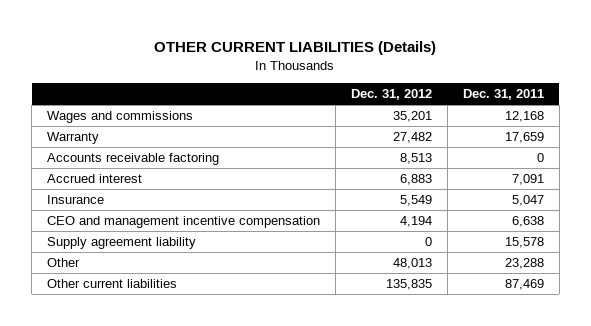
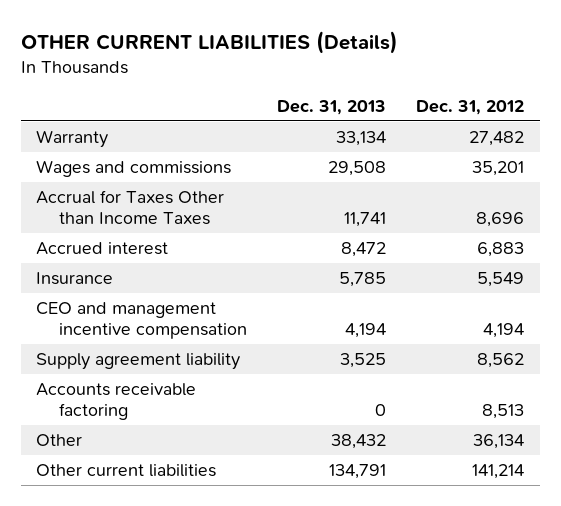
[462,89,544,101] Dec. 31, 2011 -> none
none -> [276,100,386,116] Dec. 31, 2013
[47,110,194,123] Wages and commissions -> [36,159,232,177] Wages and commissions
none -> [36,189,225,226] Accrual for Taxes Other than Income Taxes
[424,236,432,246] 0 -> [477,352,525,368] 8,562
[47,152,220,165] Accounts receivable factoring -> [36,382,197,421] Accounts receivable factoring
[392,257,432,269] 48,013 -> [473,433,525,449] 36,134
[385,278,432,290] 135,835 -> [472,463,525,479] 141,214

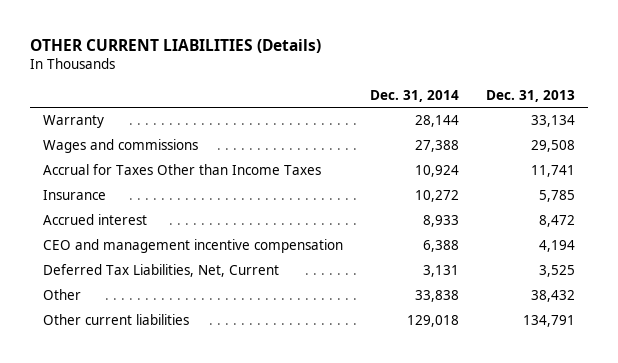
[416,100,525,116] Dec. 31, 2012 -> none
none -> [369,89,459,102] Dec. 31, 2014
[36,241,169,255] Accrued interest -> [43,214,148,226] Accrued interest
[36,382,197,421] Accounts receivable factoring -> none
[36,352,241,370] Supply agreement liability -> [43,264,280,278] Deferred Tax Liabilities, Net, Current

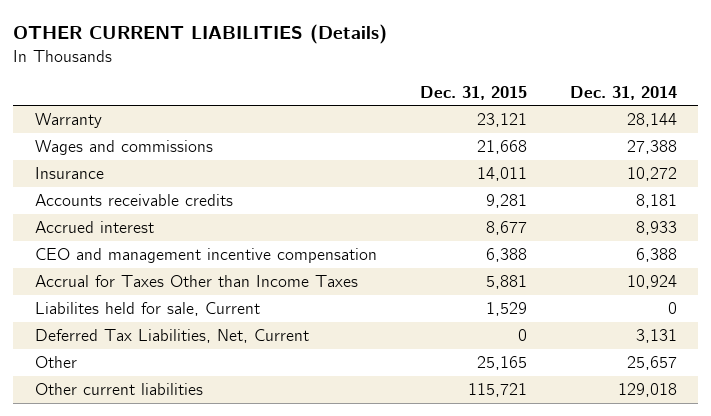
[485,89,575,102] Dec. 31, 2013 -> none
none -> [419,85,527,100] Dec. 31, 2015
none -> [34,194,233,207] Accounts receivable credits
[43,164,322,176] Accrual for Taxes Other than Income Taxes -> [34,275,358,288] Accrual for Taxes Other than Income Taxes
none -> [34,302,260,317] Liabilites held for sale, Current
[414,290,459,303] 33,838 -> [626,356,677,371] 25,657

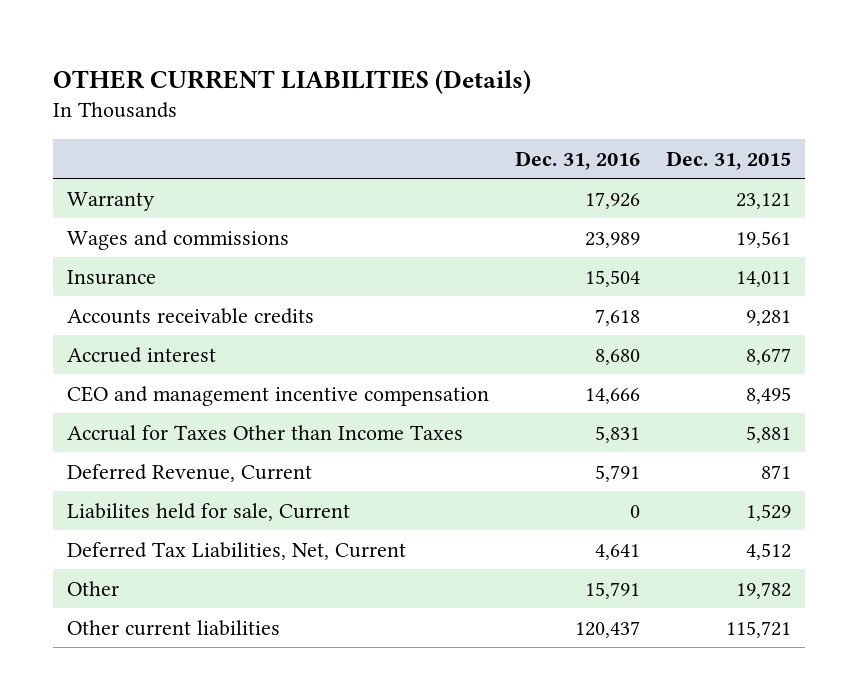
[569,85,677,100] Dec. 31, 2014 -> none
none -> [514,150,640,170] Dec. 31, 2016
[476,140,527,155] 21,668 -> [736,230,792,248] 19,561
[485,248,527,263] 6,388 -> [746,386,792,404] 8,495
none -> [66,463,312,482] Deferred Revenue, Current
[517,329,527,342] 0 -> [746,542,792,560] 4,512
[476,356,527,371] 25,165 -> [736,581,792,599] 19,782

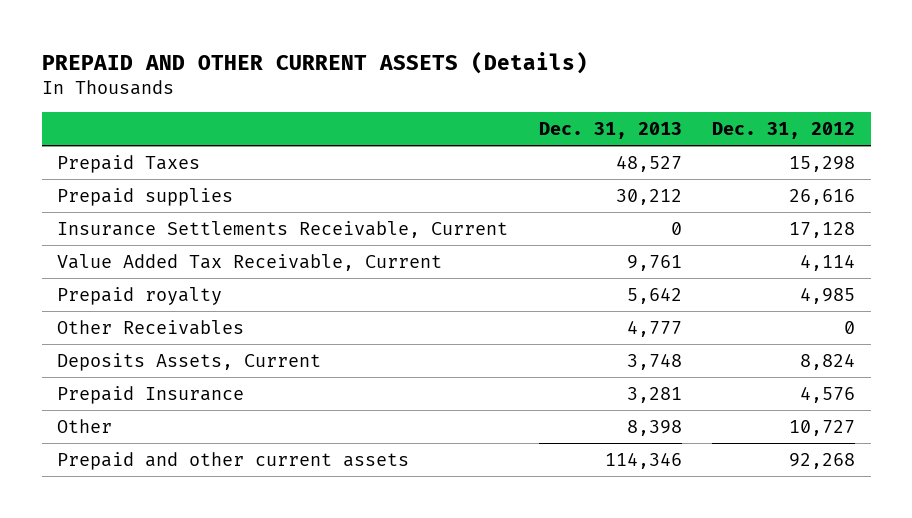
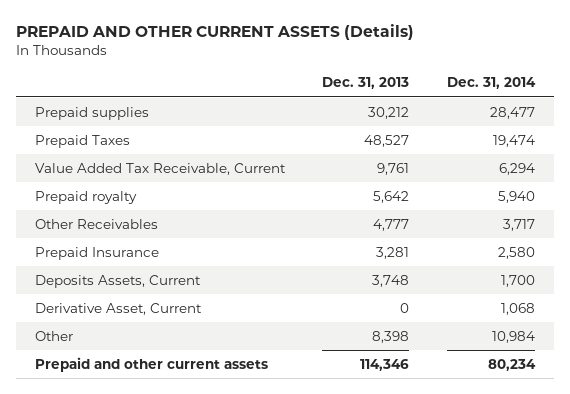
[712,121,856,139] Dec. 31, 2012 -> none
none -> [447,77,537,90] Dec. 31, 2014
[57,220,509,238] Insurance Settlements Receivable, Current -> none
[57,154,201,173] Prepaid Taxes -> [34,134,130,148] Prepaid Taxes
[57,352,322,371] Deposits Assets, Current -> [34,274,201,288] Deposits Assets, Current
none -> [34,302,202,315] Derivative Asset, Current

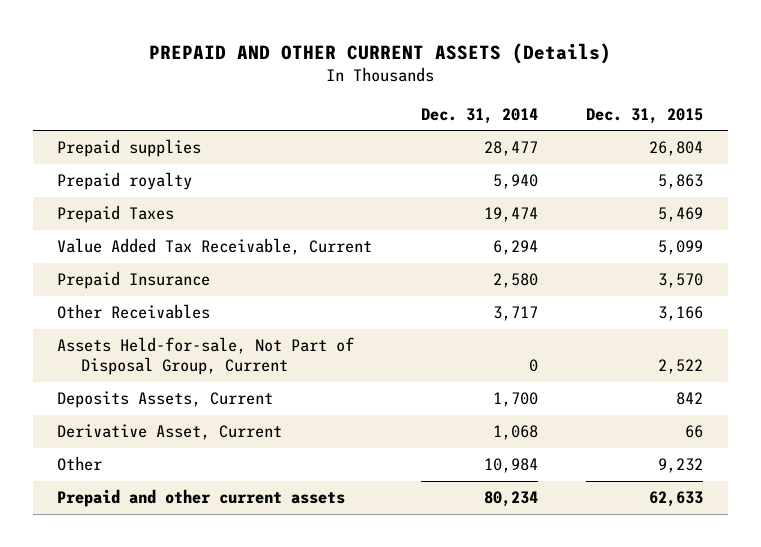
[322,77,410,90] Dec. 31, 2013 -> none
none -> [586,107,704,124] Dec. 31, 2015
[34,190,137,204] Prepaid royalty -> [57,172,193,191] Prepaid royalty
[34,218,158,229] Other Receivables -> [57,304,211,320] Other Receivables
none -> [57,337,355,376] Assets Held-for-sale, Not Part of Disposal Group, Current

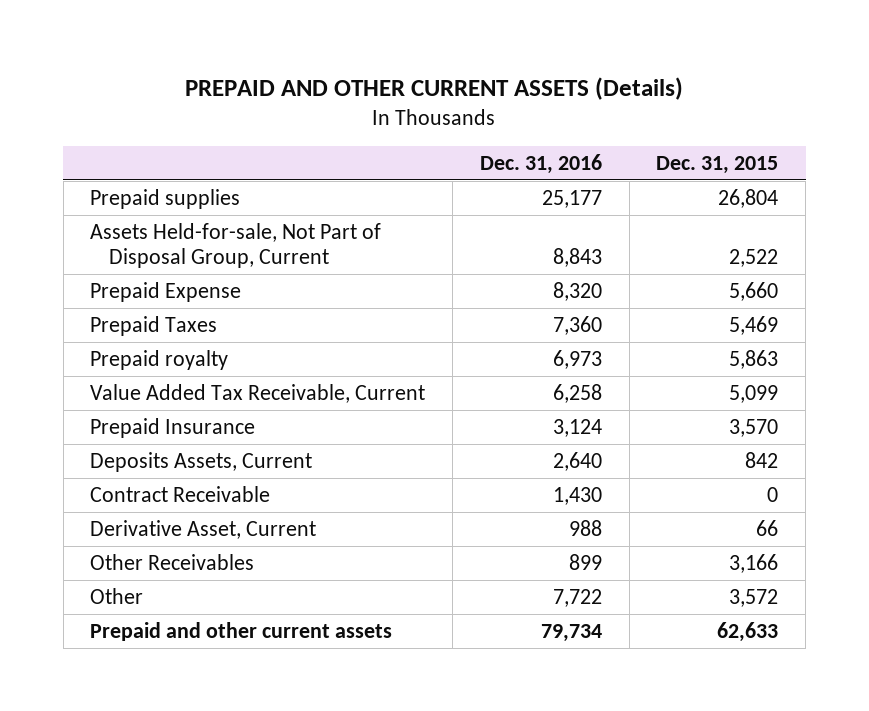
[420,107,538,124] Dec. 31, 2014 -> none
none -> [479,153,602,174] Dec. 31, 2016
[57,337,355,376] Assets Held-for-sale, Not Part of Disposal Group, Current -> [90,222,382,269] Assets Held-for-sale, Not Part of Disposal Group, Current
none -> [90,281,242,302] Prepaid Expense
[57,172,193,191] Prepaid royalty -> [90,349,229,370] Prepaid royalty
none -> [90,485,271,502] Contract Receivable
[57,304,211,320] Other Receivables -> [90,553,255,570] Other Receivables
[658,458,704,474] 9,232 -> [729,588,779,607] 3,572

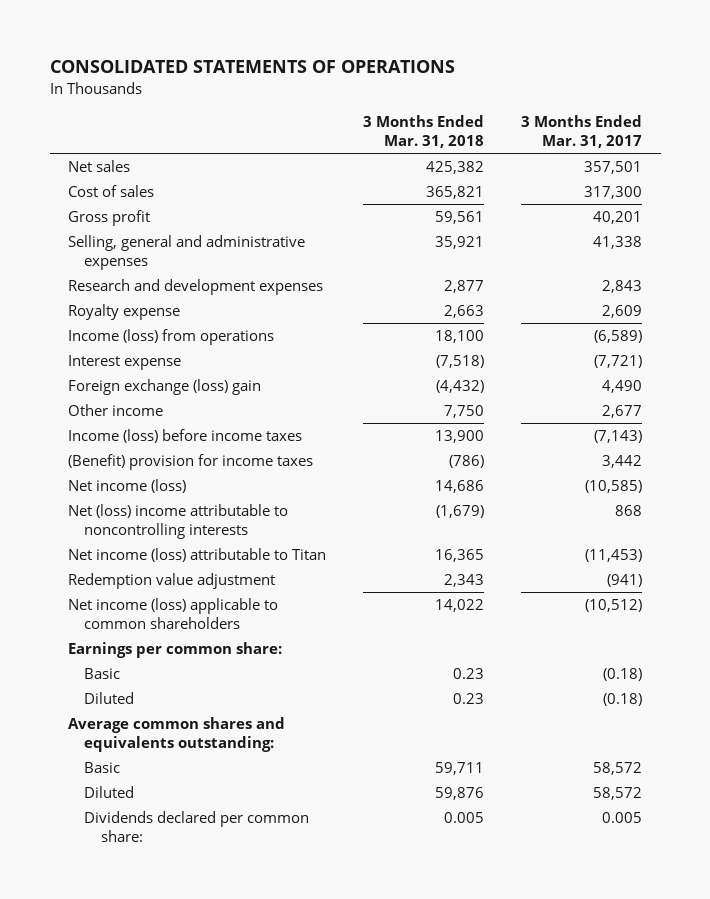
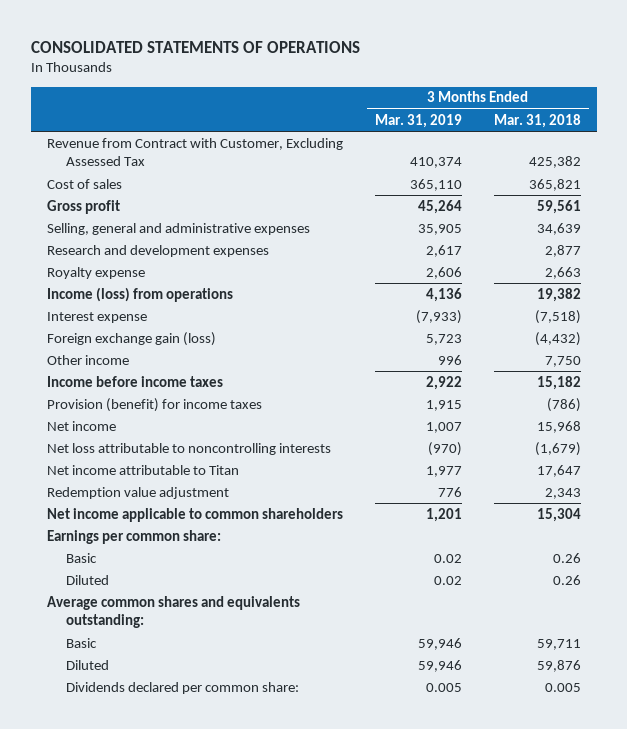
[521,115,643,148] 3 Months Ended Mar. 31, 2017 -> none
none -> [374,113,462,128] Mar. 31, 2019
[68,160,131,173] Net sales -> [46,137,343,167] Revenue from Contract with Customer, Excluding Assessed Tax
[435,236,485,250] 35,921 -> [536,222,581,235] 34,639
[435,330,485,344] 18,100 -> [536,287,581,302] 19,382
[68,379,262,396] Foreign exchange (loss) gain -> [46,331,216,346] Foreign exchange gain (loss)
[68,429,303,444] Income (loss) before income taxes -> [46,375,223,387] Income before income taxes
[435,430,485,444] 13,900 -> [536,375,581,390] 15,182
[68,454,314,471] (Benefit) provision for income taxes -> [46,397,262,412] Provision (benefit) for income taxes
[68,479,187,494] Net income (loss) -> [46,420,116,431] Net income
[435,480,485,494] 14,686 -> [536,420,581,433] 15,968
[68,504,289,539] Net (loss) income attributable to noncontrolling interests -> [46,442,331,455] Net loss attributable to noncontrolling interests
[68,548,327,563] Net income (loss) attributable to Titan -> [46,464,239,475] Net income attributable to Titan
[435,549,485,563] 16,365 -> [536,464,581,477] 17,647
[68,598,279,629] Net income (loss) applicable to common shareholders -> [46,507,343,522] Net income applicable to common shareholders
[435,599,485,613] 14,022 -> [536,507,581,522] 15,304
[453,668,485,680] 0.23 -> [552,552,581,563] 0.26
[453,693,485,705] 0.23 -> [552,574,581,585] 0.26

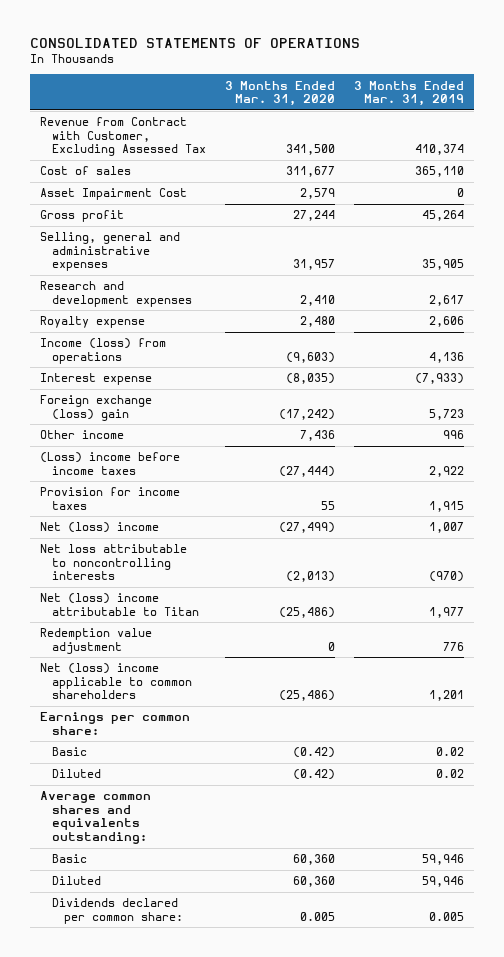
[493,113,581,128] Mar. 31, 2018 -> none
none -> [225,80,336,107] 3 Months Ended Mar. 31, 2020
none -> [39,188,187,201] Asset Impairment Cost
[46,331,216,346] Foreign exchange gain (loss) -> [39,395,152,421] Foreign exchange (loss) gain
[46,375,223,387] Income before income taxes -> [39,452,180,475] (Loss) income before income taxes
[46,397,262,412] Provision (benefit) for income taxes -> [39,487,180,510] Provision for income taxes
[46,420,116,431] Net income -> [39,522,159,534] Net (loss) income
[46,464,239,475] Net income attributable to Titan -> [39,593,199,616] Net (loss) income attributable to Titan
[46,507,343,522] Net income applicable to common shareholders -> [39,663,192,700] Net (loss) income applicable to common shareholders

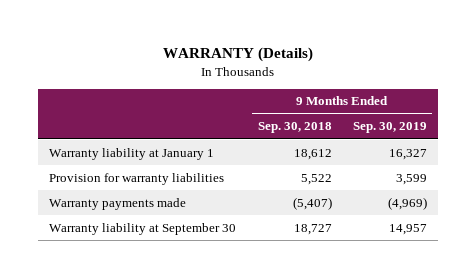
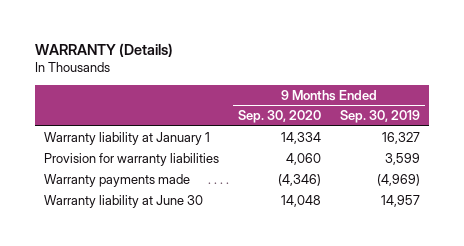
[257,122,332,134] Sep. 30, 2018 -> none
none -> [238,110,322,124] Sep. 30, 2020
[49,222,237,235] Warranty liability at September 30 -> [44,194,204,208] Warranty liability at June 30

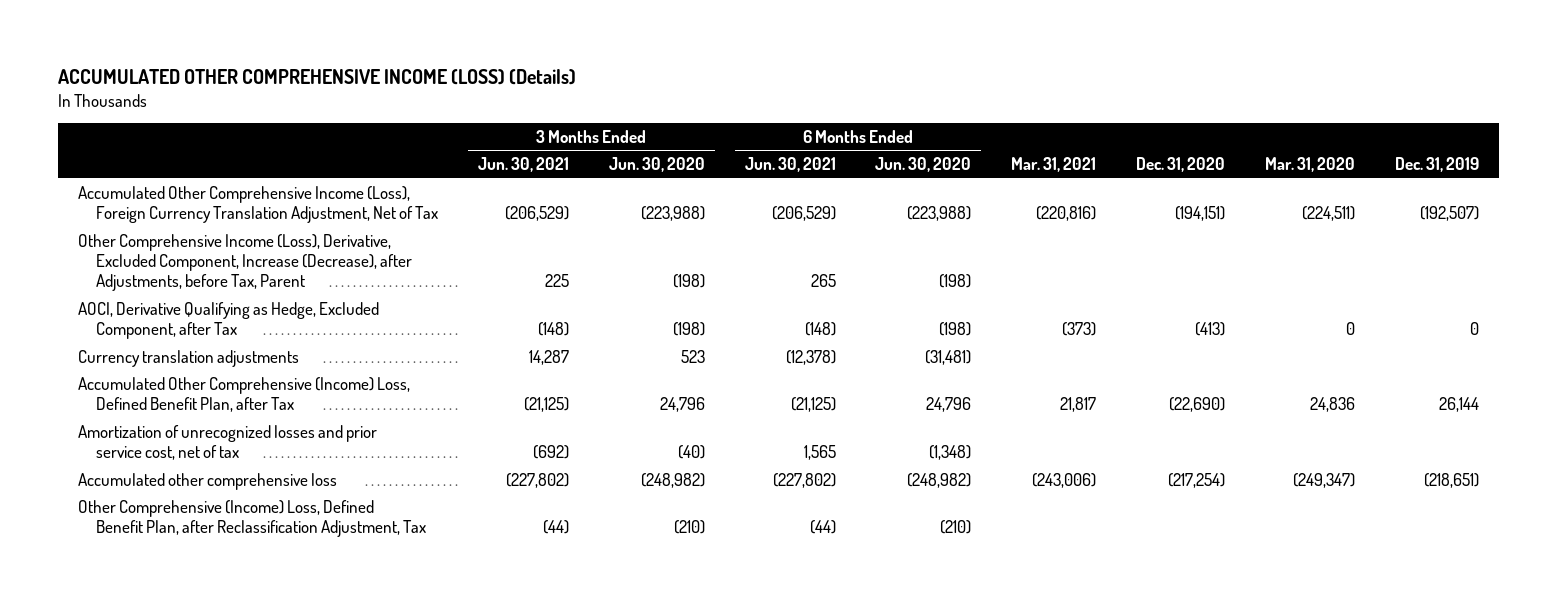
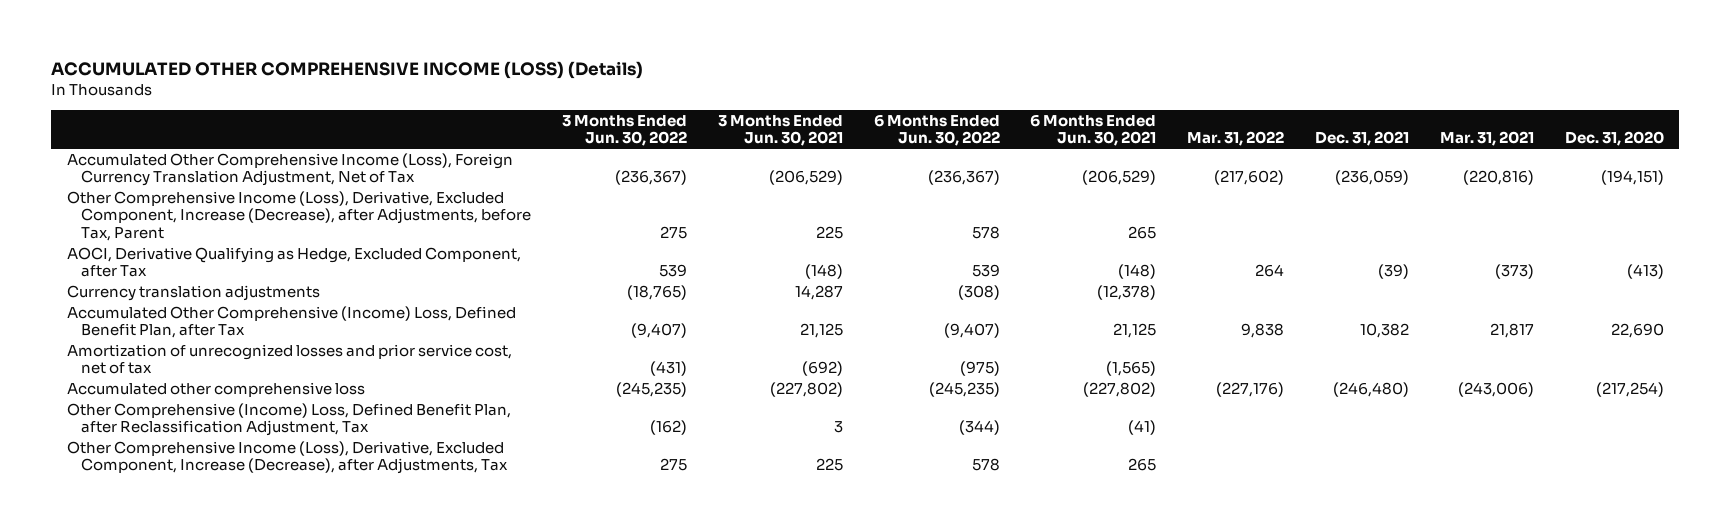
[608,157,705,173] Jun. 30, 2020 -> none
[875,157,972,173] Jun. 30, 2020 -> none
[1265,157,1356,173] Mar. 31, 2020 -> none
[1395,157,1480,173] Dec. 31, 2019 -> none
none -> [561,114,687,146] 3 Months Ended Jun. 30, 2022
none -> [873,113,1000,146] 6 Months Ended Jun. 30, 2022
none -> [1187,130,1285,146] Mar. 31, 2022
none -> [1315,130,1410,146] Dec. 31, 2021
[523,397,569,413] (21,125) -> [799,323,843,339] 21,125
[790,397,836,413] (21,125) -> [1113,323,1157,339] 21,125
[1169,397,1226,413] (22,690) -> [1610,323,1664,339] 22,690
[803,445,836,461] 1,565 -> [1106,361,1157,377] (1,565)
[542,520,569,535] (44) -> [833,421,843,434] 3
[809,520,836,535] (44) -> [1128,420,1157,436] (41)
none -> [66,440,509,475] Other Comprehensive Income (Loss), Derivative, Excluded Component, Increase (Decrease), after Adjustments, Tax

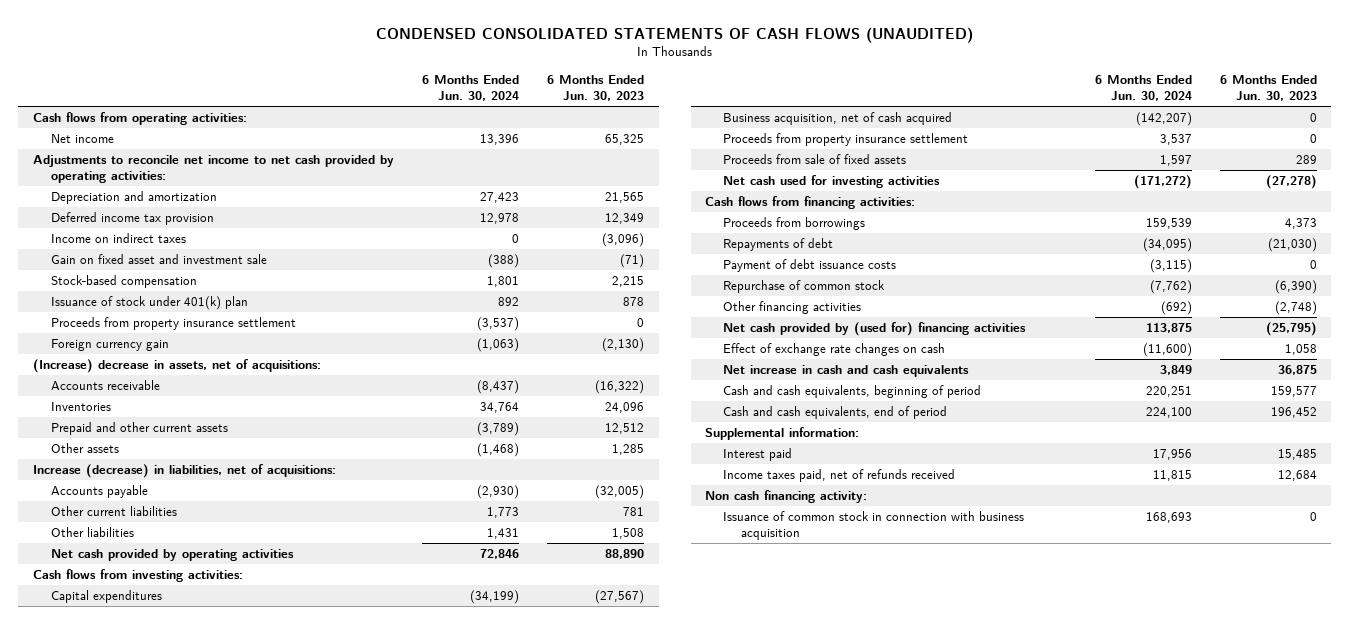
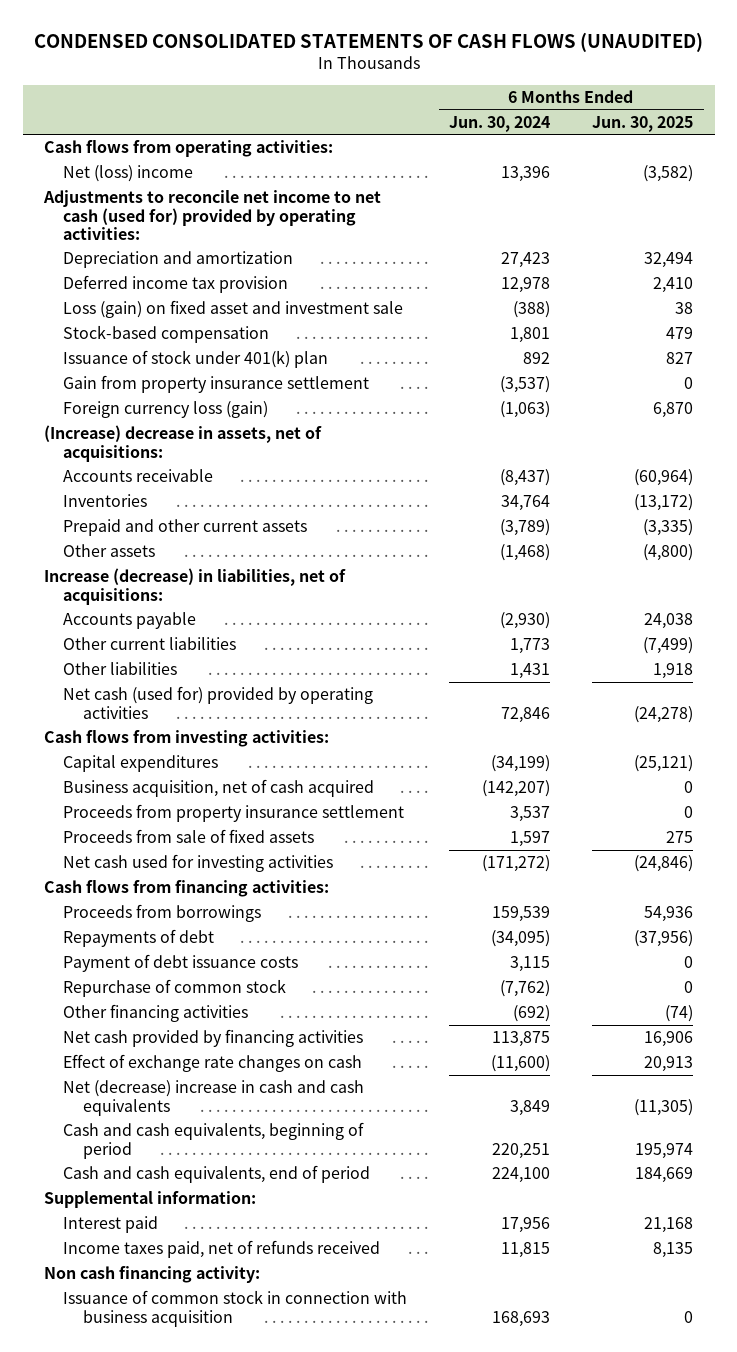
[547,75,645,102] 6 Months Ended Jun. 30, 2023 -> none
none -> [592,115,694,132] Jun. 30, 2025
[50,134,114,144] Net income -> [63,165,194,183] Net (loss) income
[32,155,394,184] Adjustments to reconcile net income to net cash provided by operating activities: -> [42,190,381,240] Adjustments to reconcile net income to net cash (used for) provided by operating activities:
[50,233,186,244] Income on indirect taxes -> none
[50,254,267,265] Gain on fixed asset and investment sale -> [63,300,404,319] Loss (gain) on fixed asset and investment sale
[50,317,296,331] Proceeds from property insurance settlement -> [63,375,370,394] Gain from property insurance settlement
[50,339,169,352] Foreign currency gain -> [63,401,269,419] Foreign currency loss (gain)
[50,549,294,562] Net cash provided by operating activities -> [63,686,374,719] Net cash (used for) provided by operating activities
[1149,259,1192,274] (3,115) -> [510,956,551,973] 3,115
[723,322,1027,337] Net cash provided by (used for) financing activities -> [63,1029,364,1048] Net cash provided by financing activities
[723,365,970,378] Net increase in cash and cash equivalents -> [63,1080,365,1116] Net (decrease) increase in cash and cash equivalents

